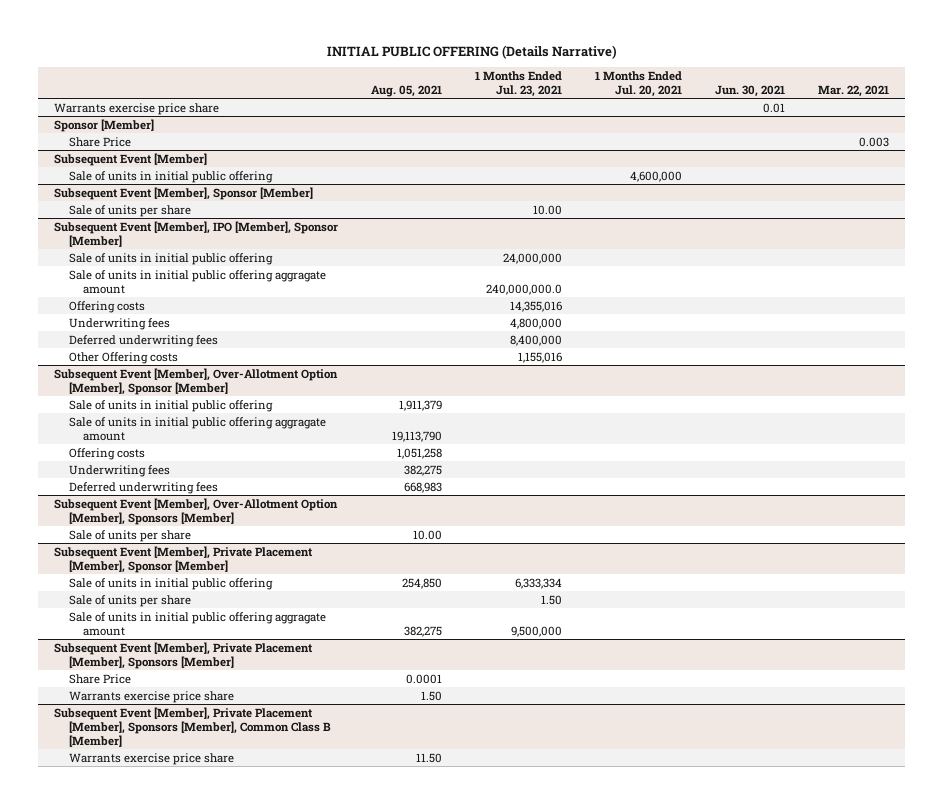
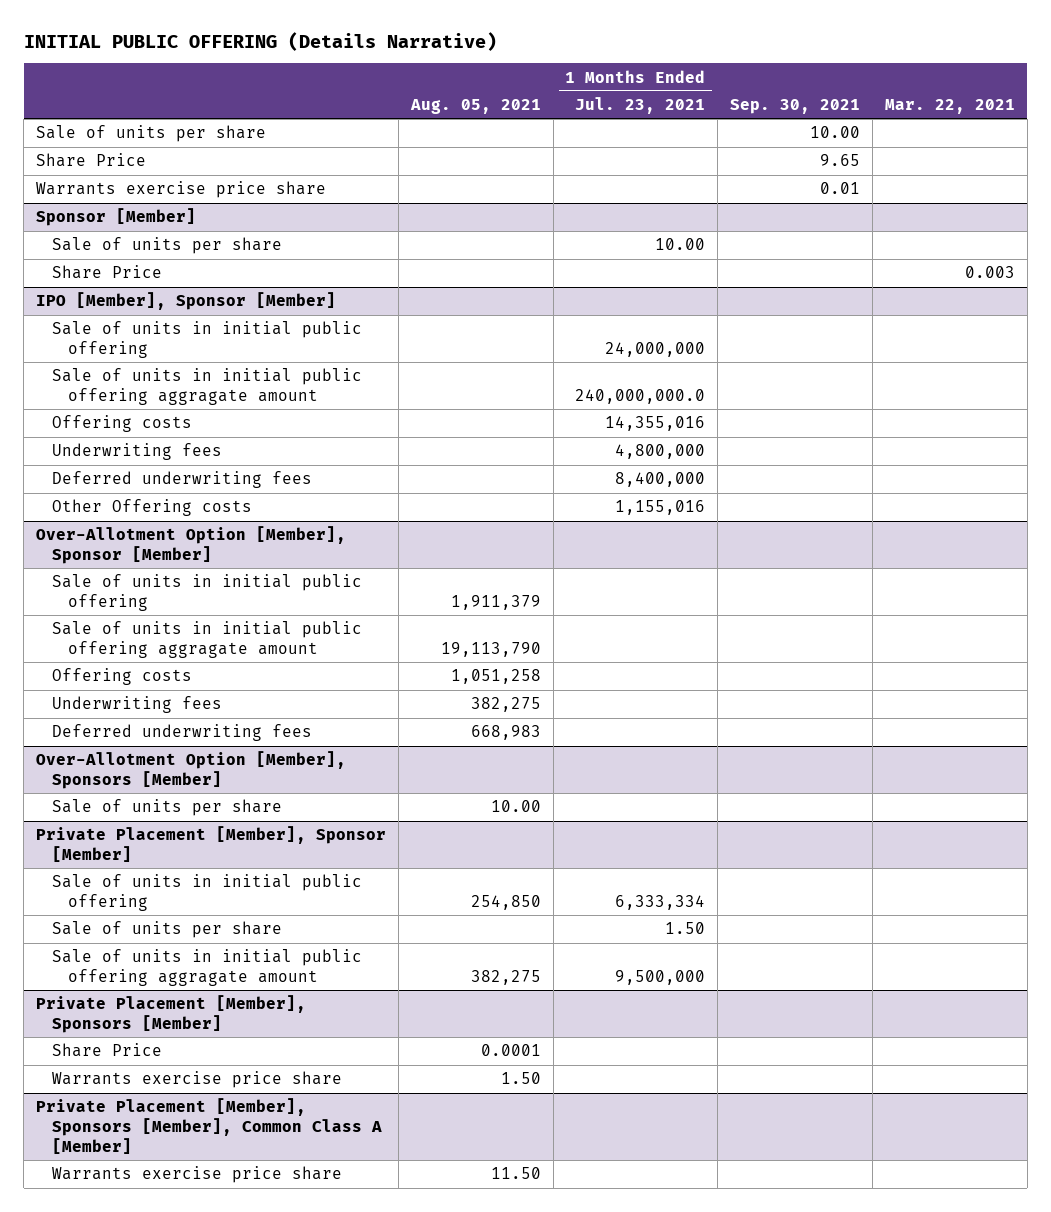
[595,70,683,98] 1 Months Ended Jul. 20, 2021 -> none
[715,85,786,98] Jun. 30, 2021 -> none
none -> [730,99,861,115] Sep. 30, 2021
none -> [36,125,267,143] Sale of units per share
none -> [36,153,147,168] Share Price
none -> [52,237,283,255] Sale of units per share
[54,152,208,166] Subsequent Event [Member] -> none
[68,170,273,183] Sale of units in initial public offering -> none
[54,186,314,200] Subsequent Event [Member], Sponsor [Member] -> none
[68,204,191,217] Sale of units per share -> none
[54,220,339,247] Subsequent Event [Member], IPO [Member], Sponsor [Member] -> [36,292,337,311] IPO [Member], Sponsor [Member]
[54,367,339,395] Subsequent Event [Member], Over-Allotment Option [Member], Sponsor [Member] -> [36,526,347,564] Over-Allotment Option [Member], Sponsor [Member]
[54,497,339,525] Subsequent Event [Member], Over-Allotment Option [Member], Sponsors [Member] -> [36,751,347,789] Over-Allotment Option [Member], Sponsors [Member]
[54,545,314,573] Subsequent Event [Member], Private Placement [Member], Sponsor [Member] -> [36,826,387,862] Private Placement [Member], Sponsor [Member]
[54,641,314,669] Subsequent Event [Member], Private Placement [Member], Sponsors [Member] -> [36,995,307,1033] Private Placement [Member], Sponsors [Member]
[54,706,331,747] Subsequent Event [Member], Private Placement [Member], Sponsors [Member], Common Class B [Member] -> [36,1098,383,1154] Private Placement [Member], Sponsors [Member], Common Class A [Member]

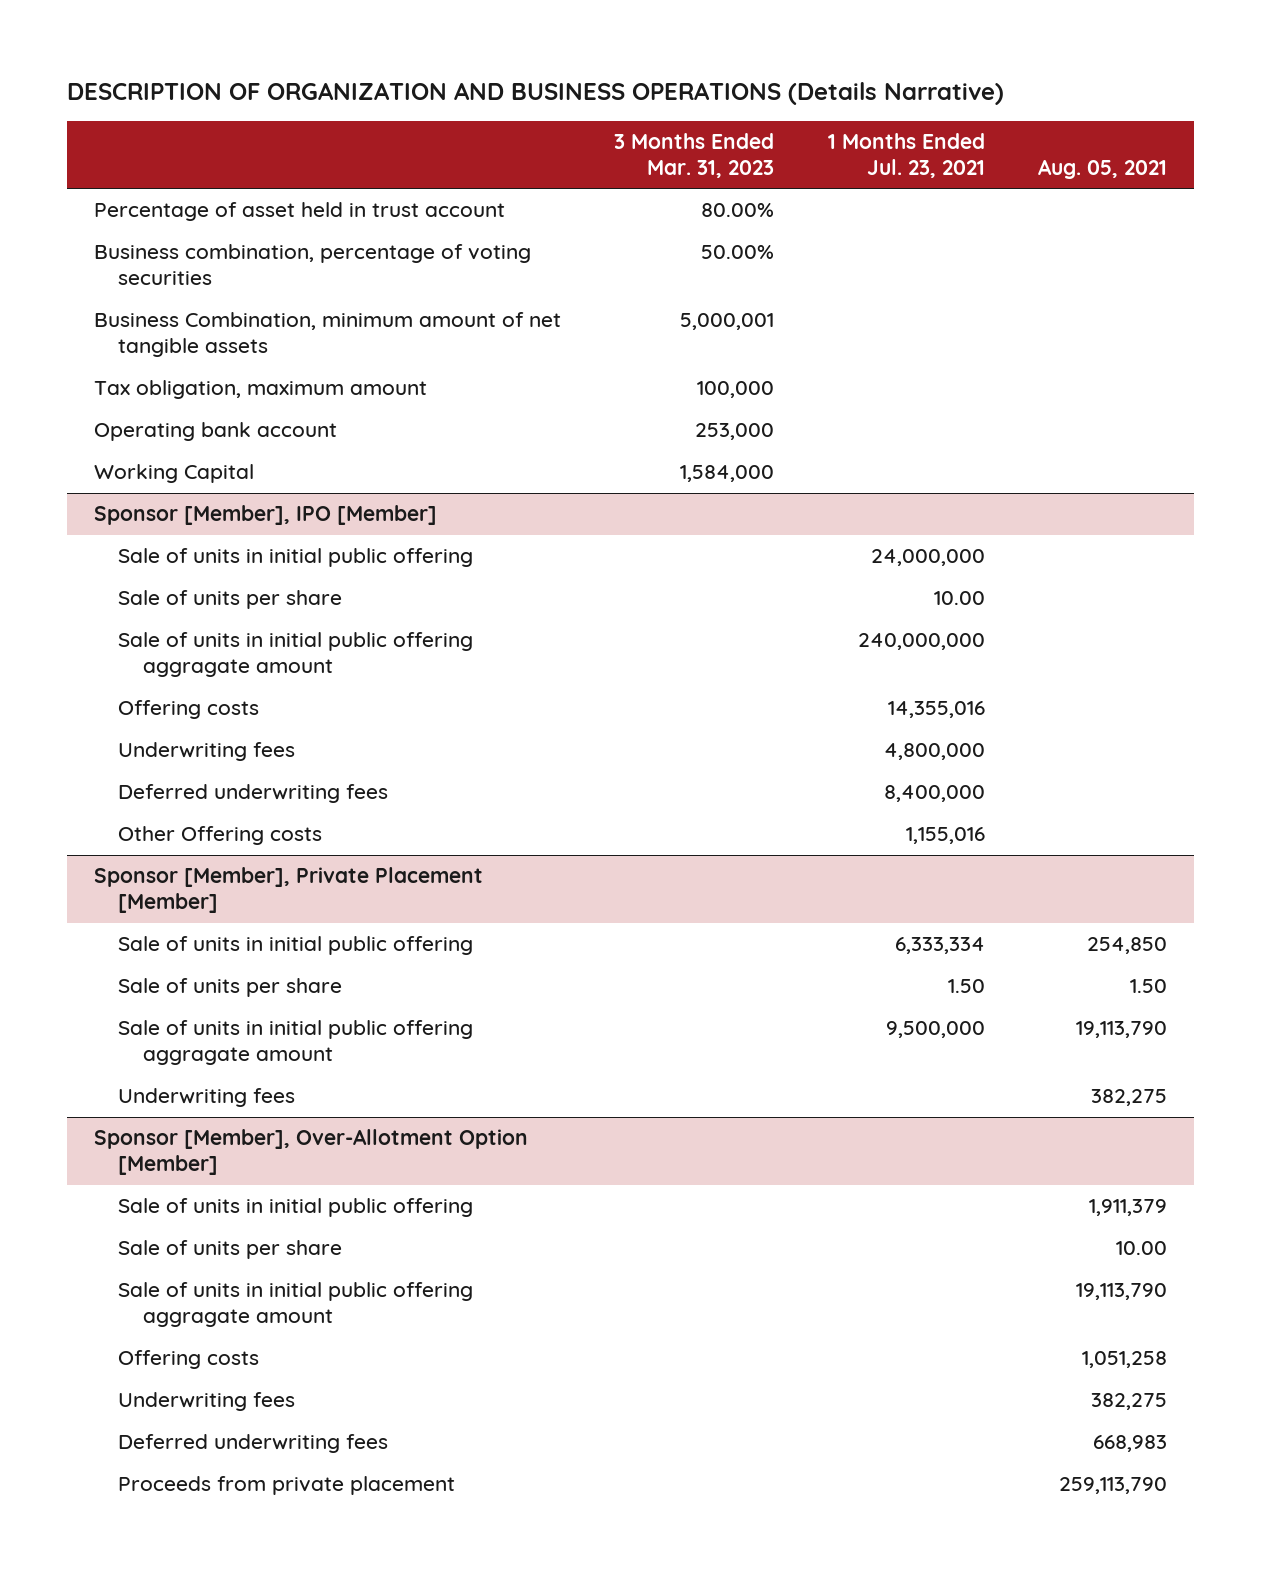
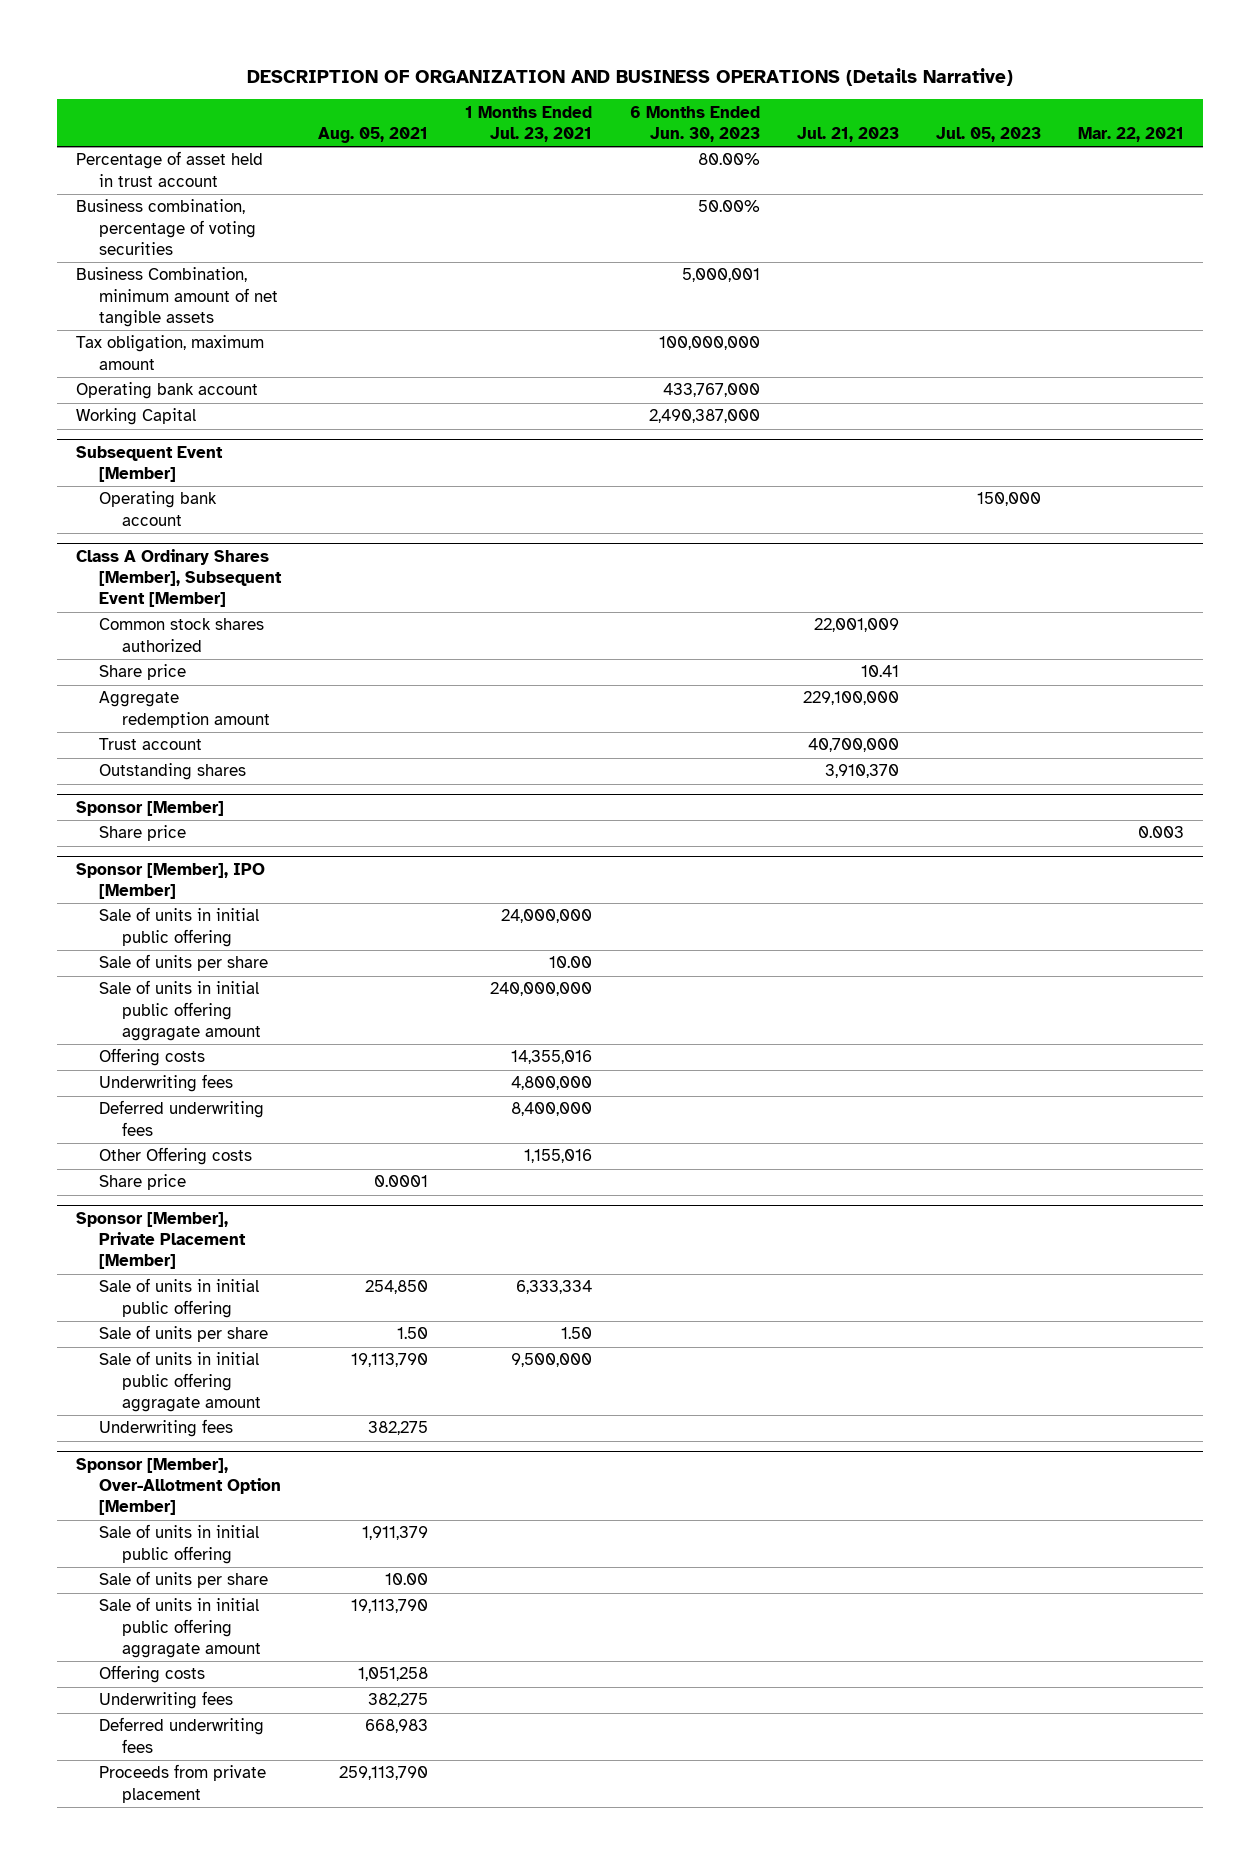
[614,133,775,178] 3 Months Ended Mar. 31, 2023 -> none
none -> [629,105,760,142] 6 Months Ended Jun. 30, 2023
none -> [796,126,899,142] Jul. 21, 2023
none -> [936,126,1042,142] Jul. 05, 2023
none -> [1078,126,1185,142] Mar. 22, 2021
none -> [75,446,223,483] Subsequent Event [Member]
none -> [99,491,218,526] Operating bank account
none -> [75,549,283,608] Class A Ordinary Shares [Member], Subsequent Event [Member]
none -> [99,618,265,652] Common stock shares authorized
none -> [99,664,187,681] Share price
none -> [99,691,271,728] Aggregate redemption amount
none -> [99,738,203,751] Trust account
none -> [99,763,247,781] Outstanding shares
none -> [75,801,224,817] Sponsor [Member]
none -> [99,825,187,842] Share price
none -> [99,1174,187,1191] Share price

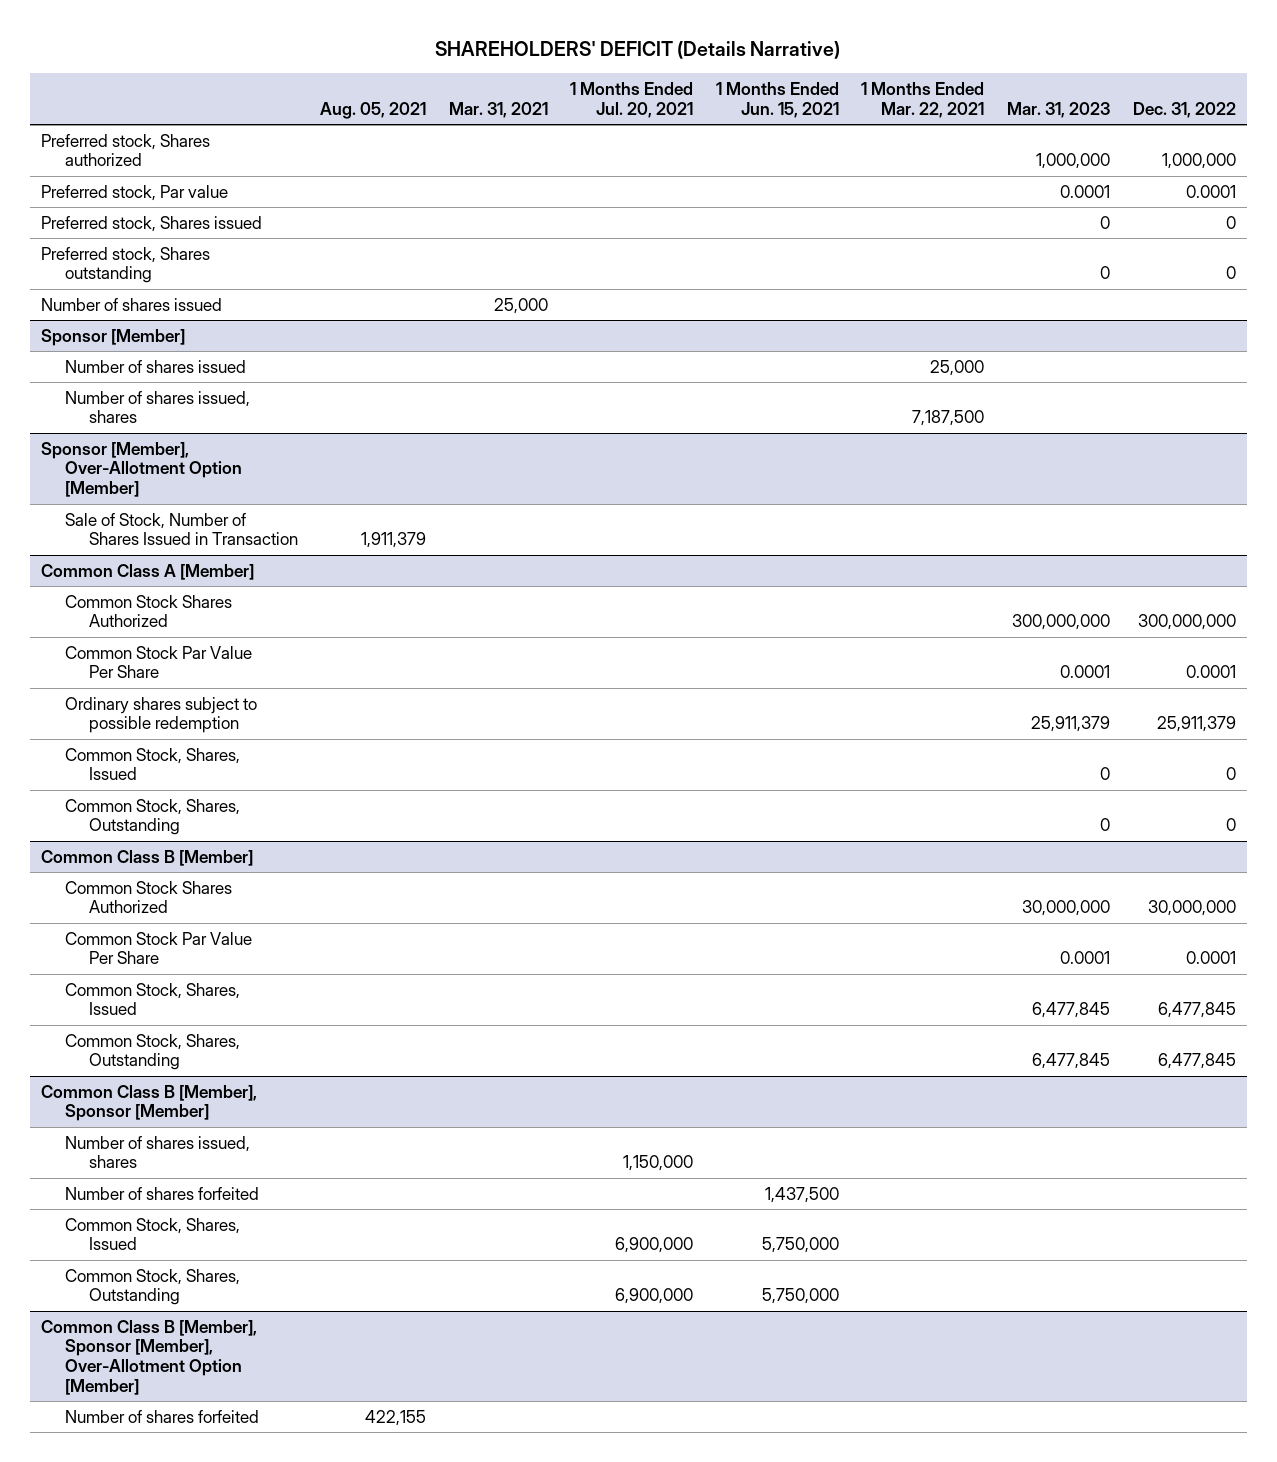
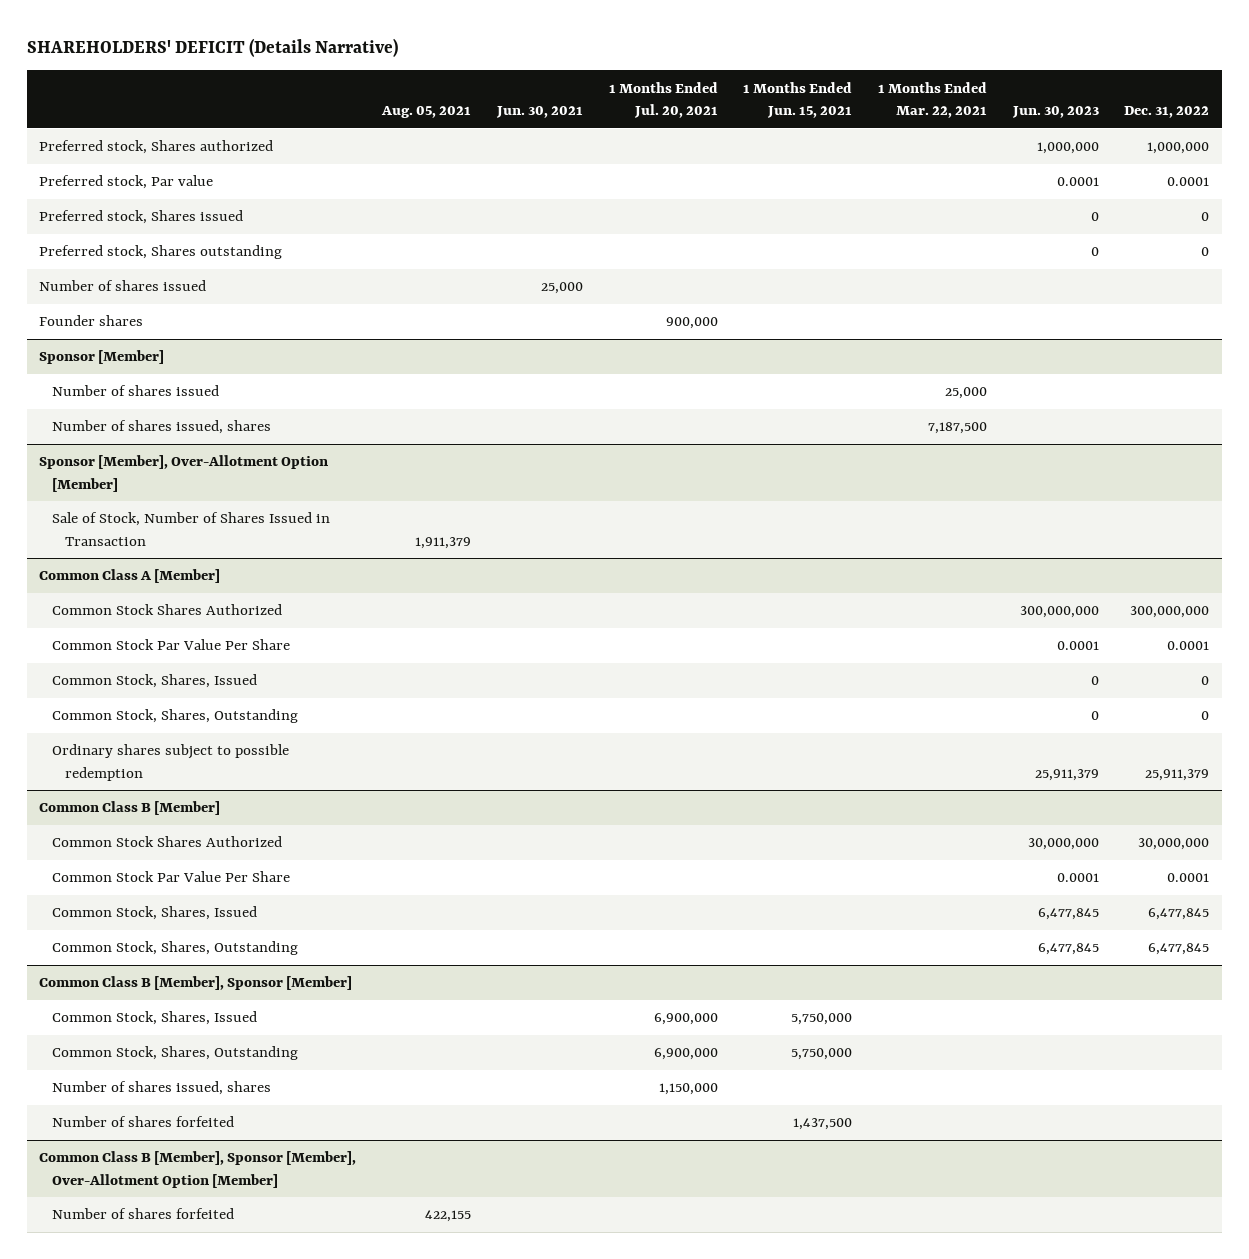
[448,101,548,118] Mar. 31, 2021 -> none
[1007,101,1111,118] Mar. 31, 2023 -> none
none -> [495,106,583,119] Jun. 30, 2021
none -> [1011,106,1099,119] Jun. 30, 2023
none -> [39,315,144,327] Founder shares
[65,696,258,734] Ordinary shares subject to possible redemption -> [52,744,290,781] Ordinary shares subject to possible redemption
[65,1135,251,1169] Number of shares issued, shares -> [52,1081,272,1096] Number of shares issued, shares
[65,1186,260,1200] Number of shares forfeited -> [52,1116,235,1128] Number of shares forfeited

